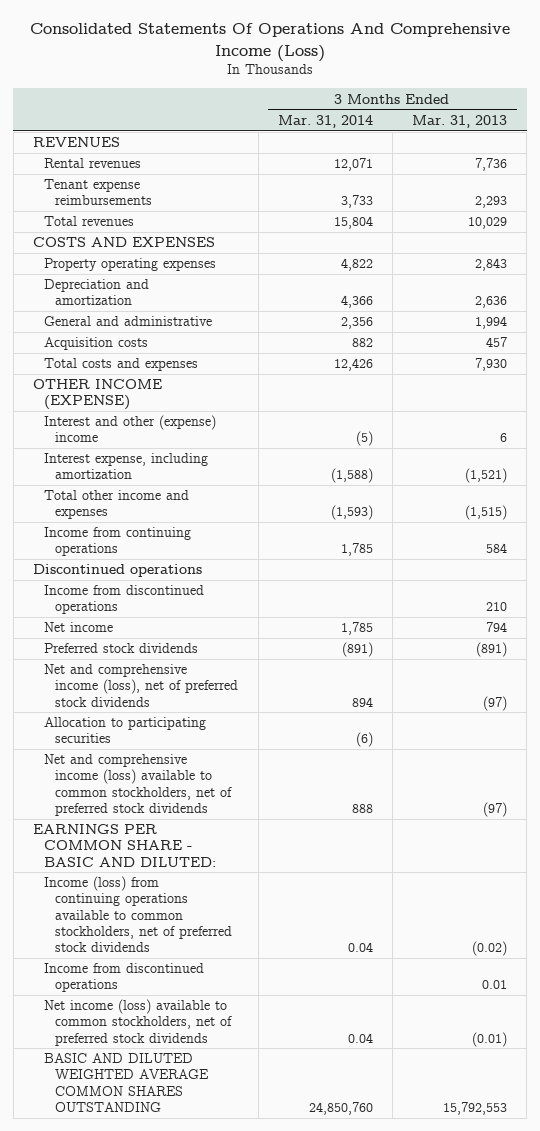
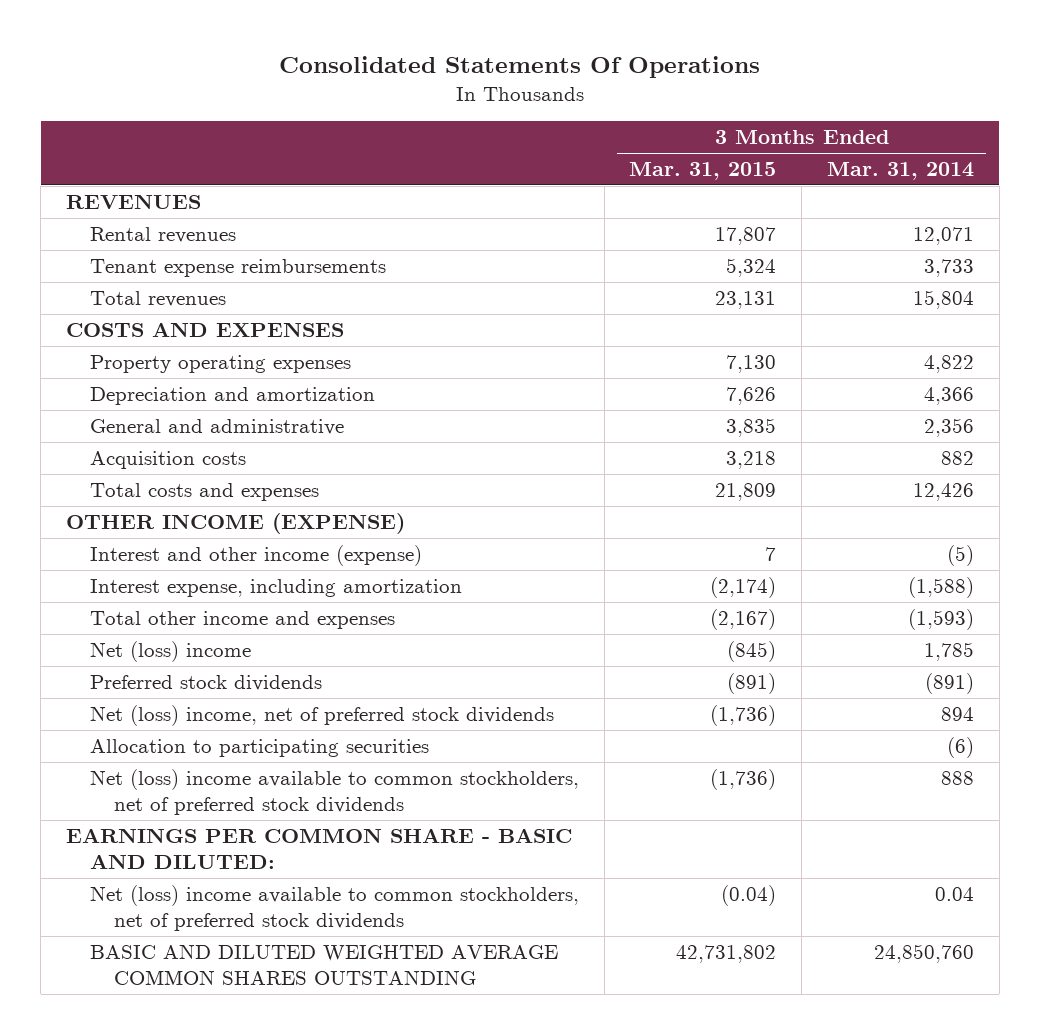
[29,23,510,62] Consolidated Statements Of Operations And Comprehensive Income (Loss) -> [278,55,760,78] Consolidated Statements Of Operations
[412,114,508,128] Mar. 31, 2013 -> none
none -> [629,162,777,181] Mar. 31, 2015
[44,415,217,443] Interest and other (expense) income -> [89,545,422,567] Interest and other income (expense)
[44,527,192,557] Income from continuing operations -> none
[32,564,202,578] Discontinued operations -> none
[44,585,205,615] Income from discontinued operations -> none
[44,622,114,633] Net income -> [89,641,251,663] Net (loss) income
[44,664,239,707] Net and comprehensive income (loss), net of preferred stock dividends -> [89,705,554,727] Net (loss) income, net of preferred stock dividends
[44,754,233,816] Net and comprehensive income (loss) available to common stockholders, net of preferred stock dividends -> [89,769,579,816] Net (loss) income available to common stockholders, net of preferred stock dividends
[44,876,233,952] Income (loss) from continuing operations available to common stockholders, net of preferred stock dividends -> none
[44,963,205,993] Income from discontinued operations -> none
[44,999,233,1046] Net income (loss) available to common stockholders, net of preferred stock dividends -> [89,885,579,932] Net (loss) income available to common stockholders, net of preferred stock dividends

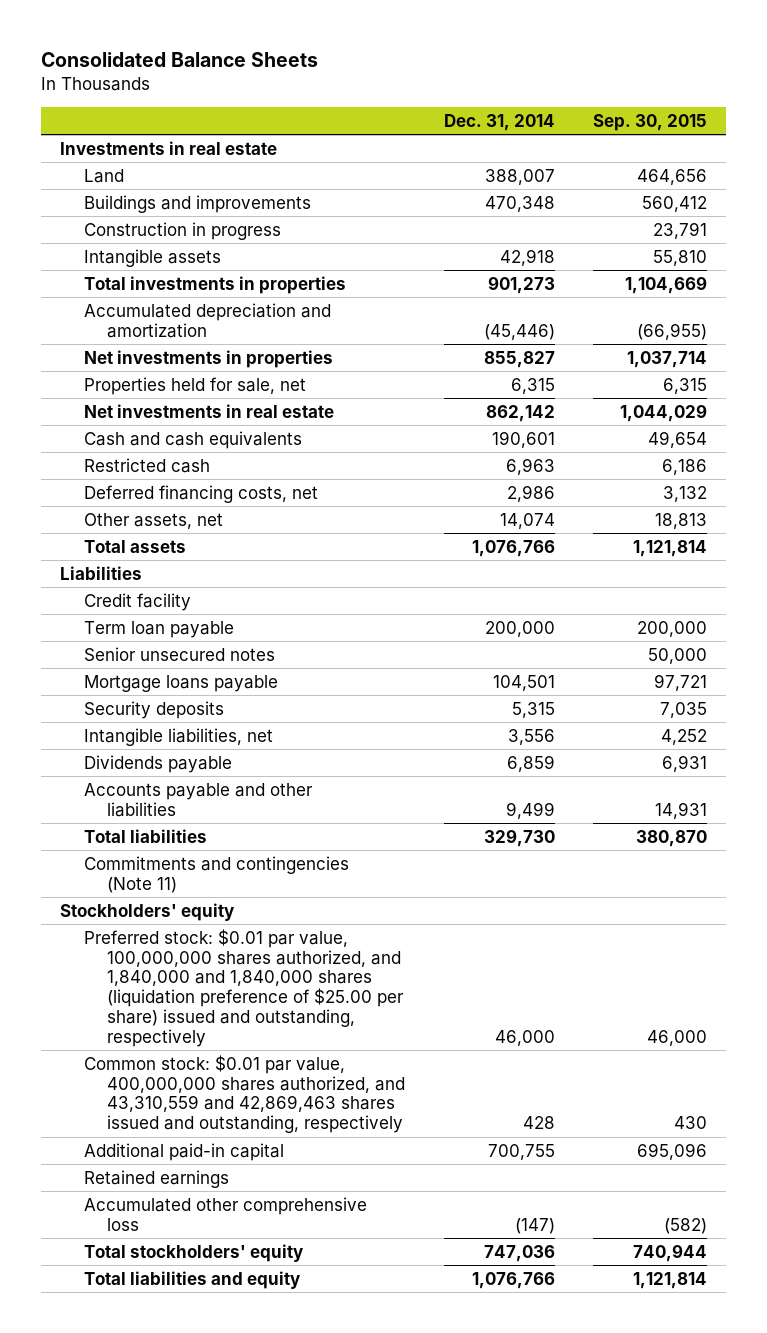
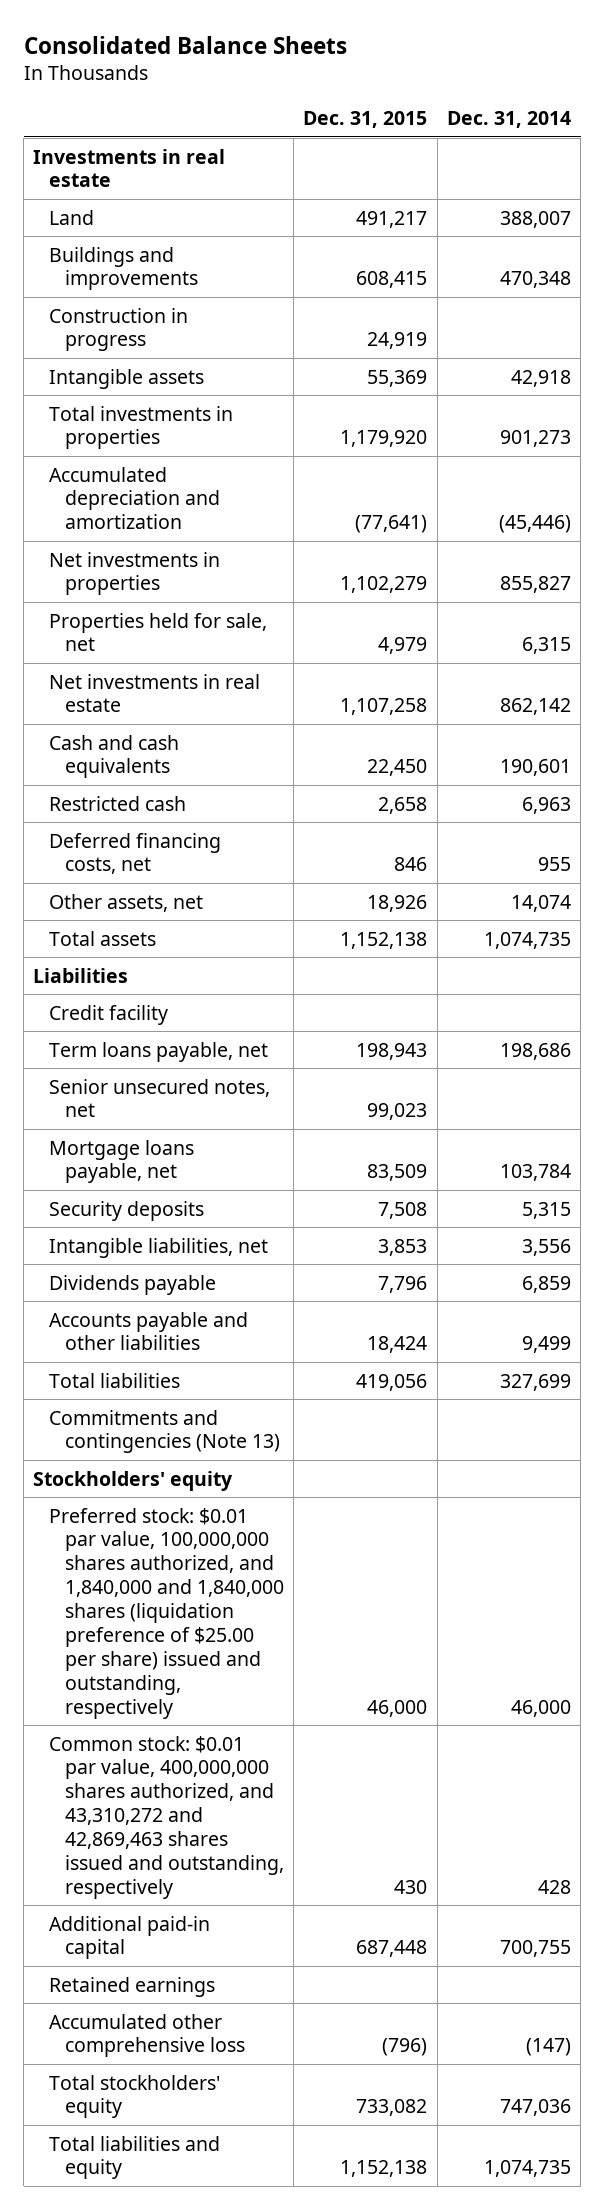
[593,113,708,131] Sep. 30, 2015 -> none
none -> [303,111,428,129] Dec. 31, 2015
[506,484,555,502] 2,986 -> [537,857,571,872] 955
[471,539,555,557] 1,076,766 -> [483,931,571,949] 1,074,735
[83,620,234,638] Term loan payable -> [49,1041,269,1062] Term loans payable, net
[484,620,555,637] 200,000 -> [499,1042,571,1060] 198,686
[83,646,275,661] Senior unsecured notes -> [49,1078,271,1118] Senior unsecured notes, net
[83,674,278,692] Mortgage loans payable -> [49,1139,195,1184] Mortgage loans payable, net
[492,674,555,691] 104,501 -> [499,1164,571,1182] 103,784
[483,828,555,847] 329,730 -> [499,1373,571,1391] 327,699
[83,855,349,893] Commitments and contingencies (Note 11) -> [49,1409,280,1454] Commitments and contingencies (Note 13)
[83,1054,406,1134] Common stock: $0.01 par value, 400,000,000 shares authorized, and 43,310,559 and 42,869,463 shares issued and outstanding, respectively -> [49,1735,284,1899] Common stock: $0.01 par value, 400,000,000 shares authorized, and 43,310,272 and 42,869,463 shares issued and outstanding, respectively
[471,1271,555,1289] 1,076,766 -> [483,2160,571,2178] 1,074,735

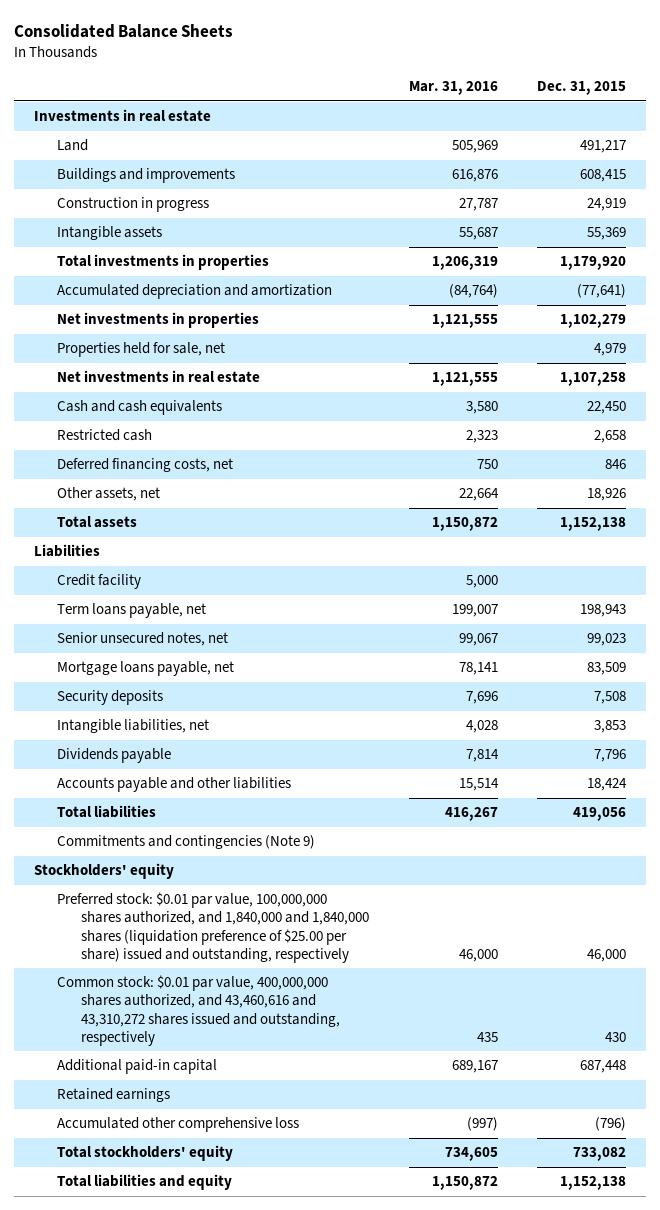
[446,111,571,129] Dec. 31, 2014 -> none
none -> [408,81,498,96] Mar. 31, 2016
[49,1409,280,1454] Commitments and contingencies (Note 13) -> [57,835,316,850] Commitments and contingencies (Note 9)
[49,1735,284,1899] Common stock: $0.01 par value, 400,000,000 shares authorized, and 43,310,272 and 42,869,463 shares issued and outstanding, respectively -> [57,975,340,1046] Common stock: $0.01 par value, 400,000,000 shares authorized, and 43,460,616 and 43,310,272 shares issued and outstanding, respectively

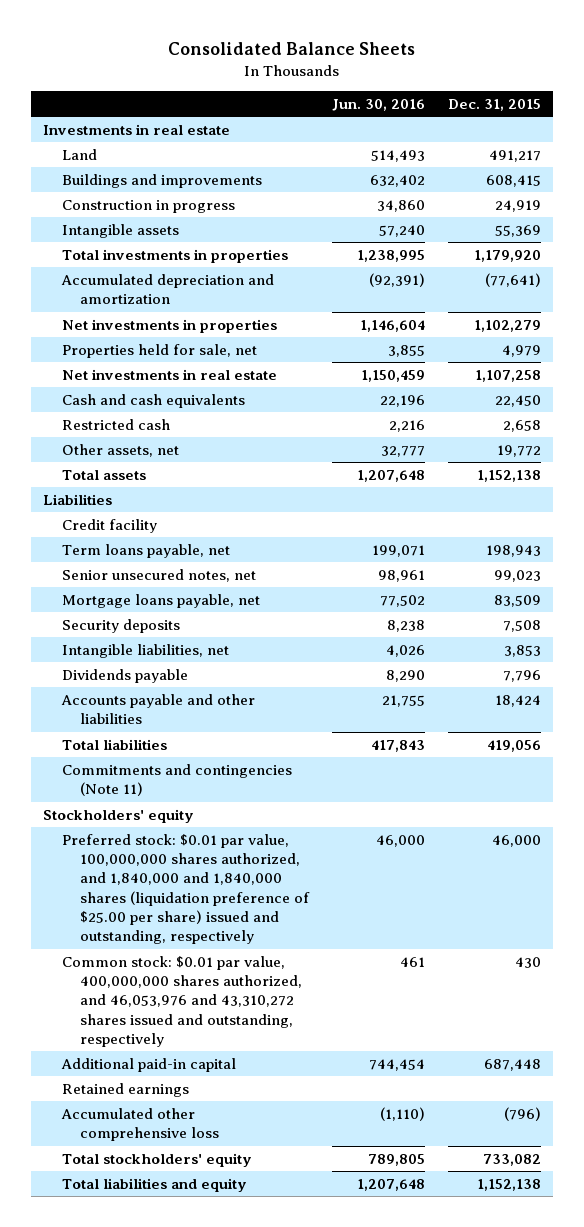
[408,81,498,96] Mar. 31, 2016 -> none
none -> [332,98,426,111] Jun. 30, 2016
[57,458,234,473] Deferred financing costs, net -> none
[587,488,627,502] 18,926 -> [497,444,542,457] 19,772
[57,835,316,850] Commitments and contingencies (Note 9) -> [61,763,292,797] Commitments and contingencies (Note 11)
[57,975,340,1046] Common stock: $0.01 par value, 400,000,000 shares authorized, and 43,460,616 and 43,310,272 shares issued and outstanding, respectively -> [61,955,303,1048] Common stock: $0.01 par value, 400,000,000 shares authorized, and 46,053,976 and 43,310,272 shares issued and outstanding, respectively

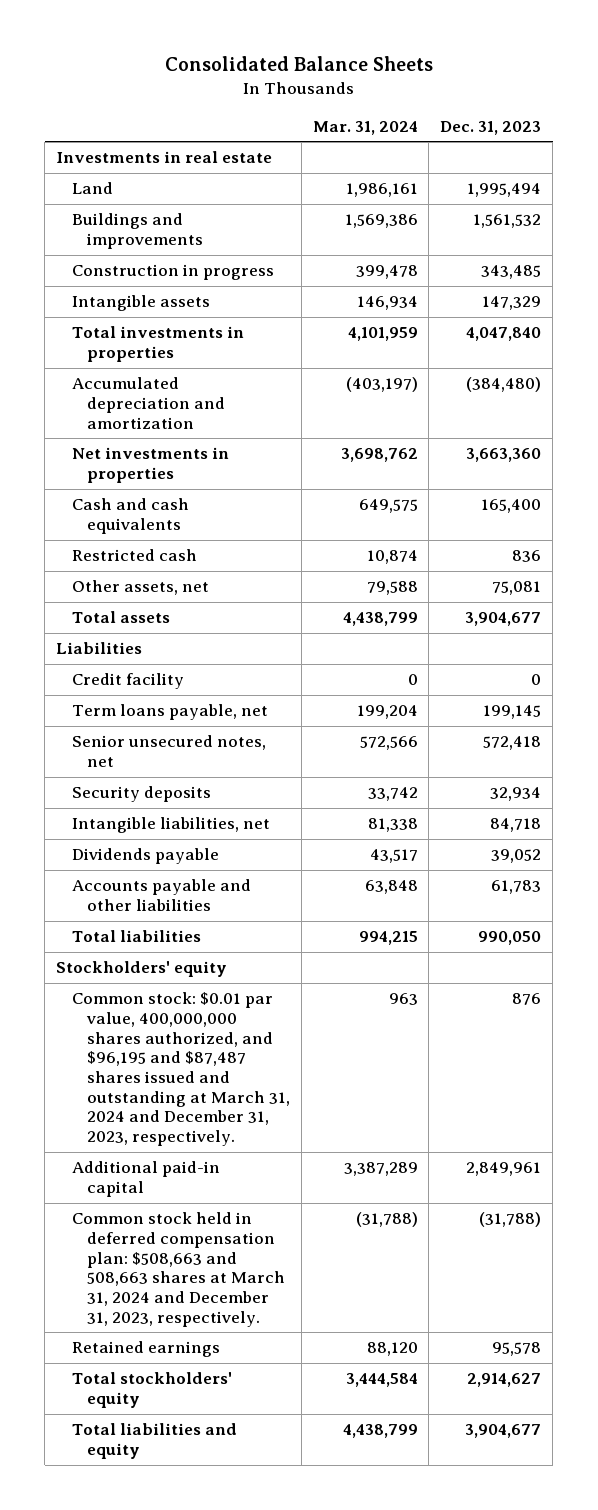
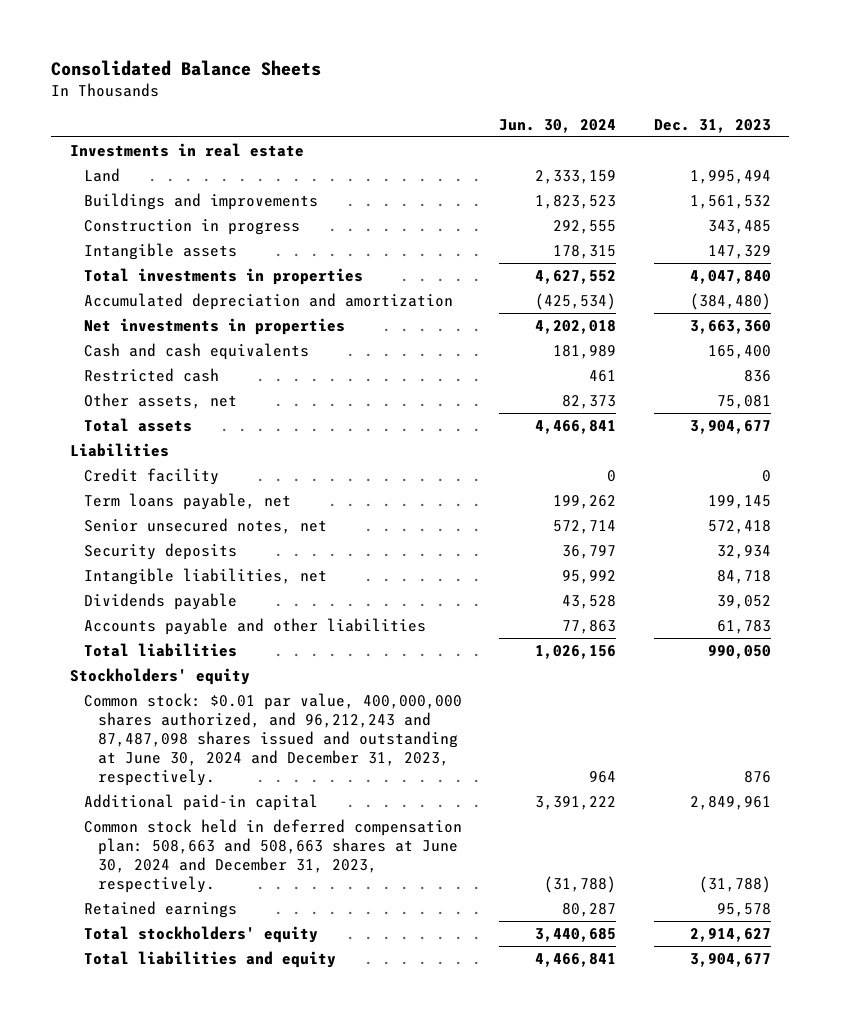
[312,120,418,135] Mar. 31, 2024 -> none
none -> [499,118,617,133] Jun. 30, 2024
[71,992,290,1146] Common stock: $0.01 par value, 400,000,000 shares authorized, and $96,195 and $87,487 shares issued and outstanding at March 31, 2024 and December 31, 2023, respectively. -> [84,692,463,786] Common stock: $0.01 par value, 400,000,000 shares authorized, and 96,212,243 and 87,487,098 shares issued and outstanding at June 30, 2024 and December 31, 2023, respectively.
[71,1212,285,1327] Common stock held in deferred compensation plan: $508,663 and 508,663 shares at March 31, 2024 and December 31, 2023, respectively. -> [84,818,463,893] Common stock held in deferred compensation plan: 508,663 and 508,663 shares at June 30, 2024 and December 31, 2023, respectively.

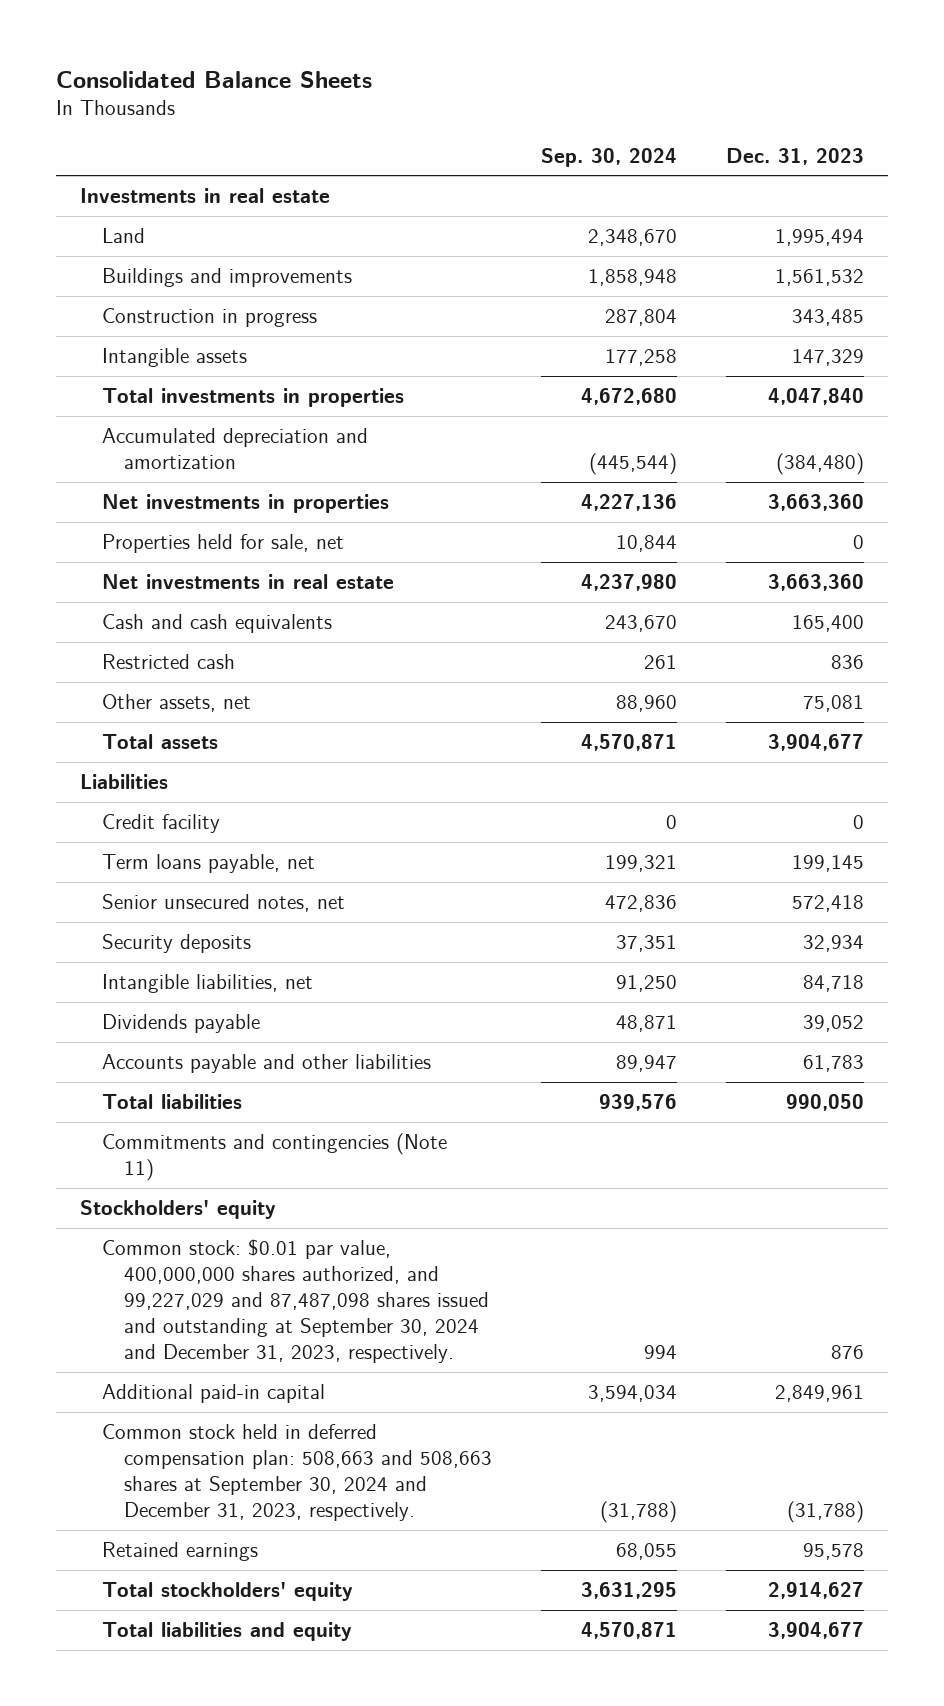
[499,118,617,133] Jun. 30, 2024 -> none
none -> [540,147,677,167] Sep. 30, 2024
none -> [102,534,345,554] Properties held for sale, net
none -> [102,574,395,590] Net investments in real estate
none -> [102,1133,448,1182] Commitments and contingencies (Note 11)
[84,692,463,786] Common stock: $0.01 par value, 400,000,000 shares authorized, and 96,212,243 and 87,487,098 shares issued and outstanding at June 30, 2024 and December 31, 2023, respectively. -> [102,1239,489,1364] Common stock: $0.01 par value, 400,000,000 shares authorized, and 99,227,029 and 87,487,098 shares issued and outstanding at September 30, 2024 and December 31, 2023, respectively.
[84,818,463,893] Common stock held in deferred compensation plan: 508,663 and 508,663 shares at June 30, 2024 and December 31, 2023, respectively. -> [102,1424,492,1522] Common stock held in deferred compensation plan: 508,663 and 508,663 shares at September 30, 2024 and December 31, 2023, respectively.

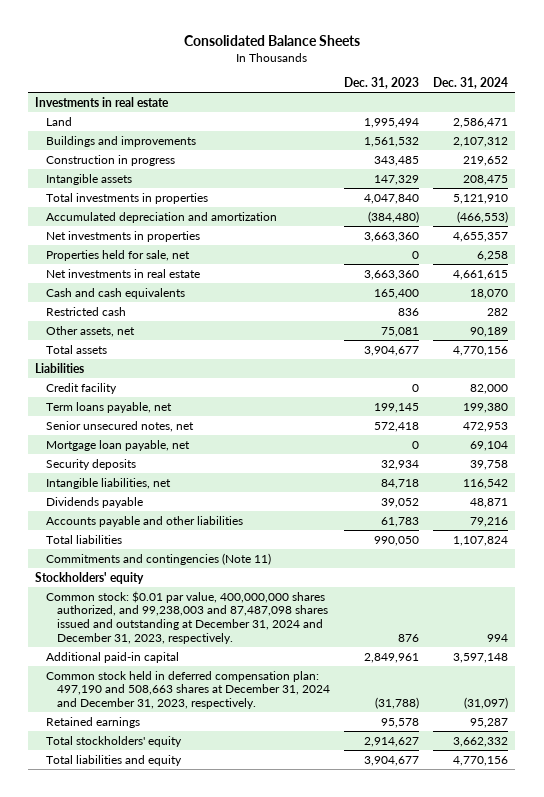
[540,147,677,167] Sep. 30, 2024 -> none
none -> [433,77,509,90] Dec. 31, 2024
none -> [46,439,191,451] Mortgage loan payable, net
[102,1239,489,1364] Common stock: $0.01 par value, 400,000,000 shares authorized, and 99,227,029 and 87,487,098 shares issued and outstanding at September 30, 2024 and December 31, 2023, respectively. -> [46,590,328,644] Common stock: $0.01 par value, 400,000,000 shares authorized, and 99,238,003 and 87,487,098 shares issued and outstanding at December 31, 2024 and December 31, 2023, respectively.
[102,1424,492,1522] Common stock held in deferred compensation plan: 508,663 and 508,663 shares at September 30, 2024 and December 31, 2023, respectively. -> [46,670,330,709] Common stock held in deferred compensation plan: 497,190 and 508,663 shares at December 31, 2024 and December 31, 2023, respectively.

